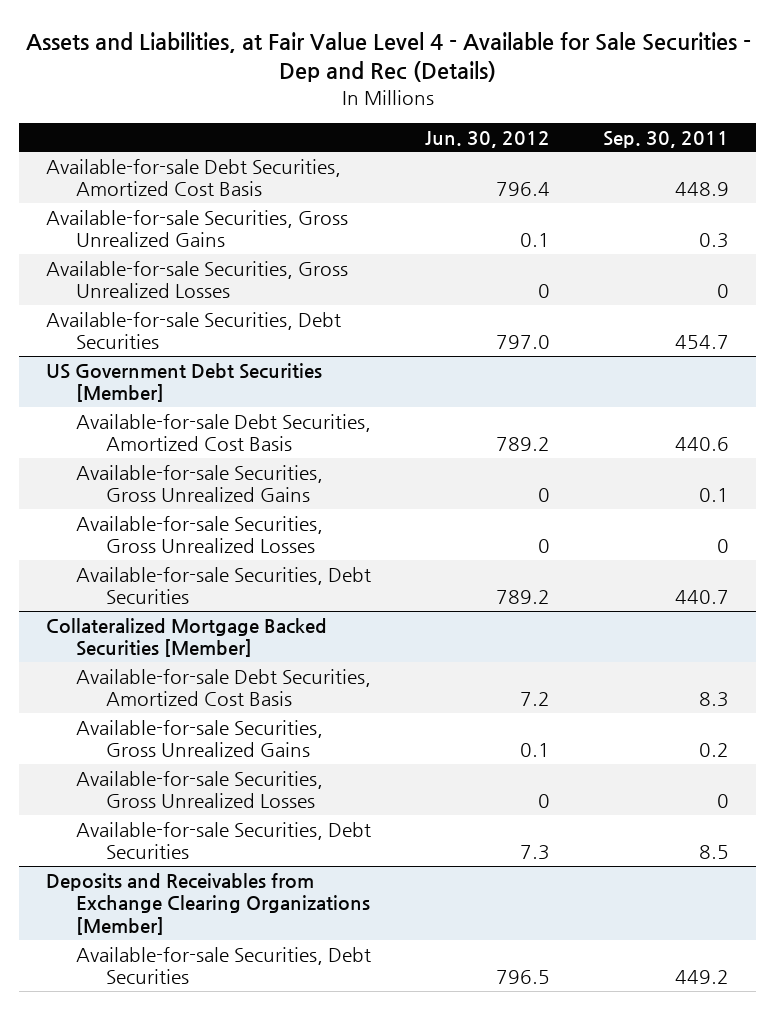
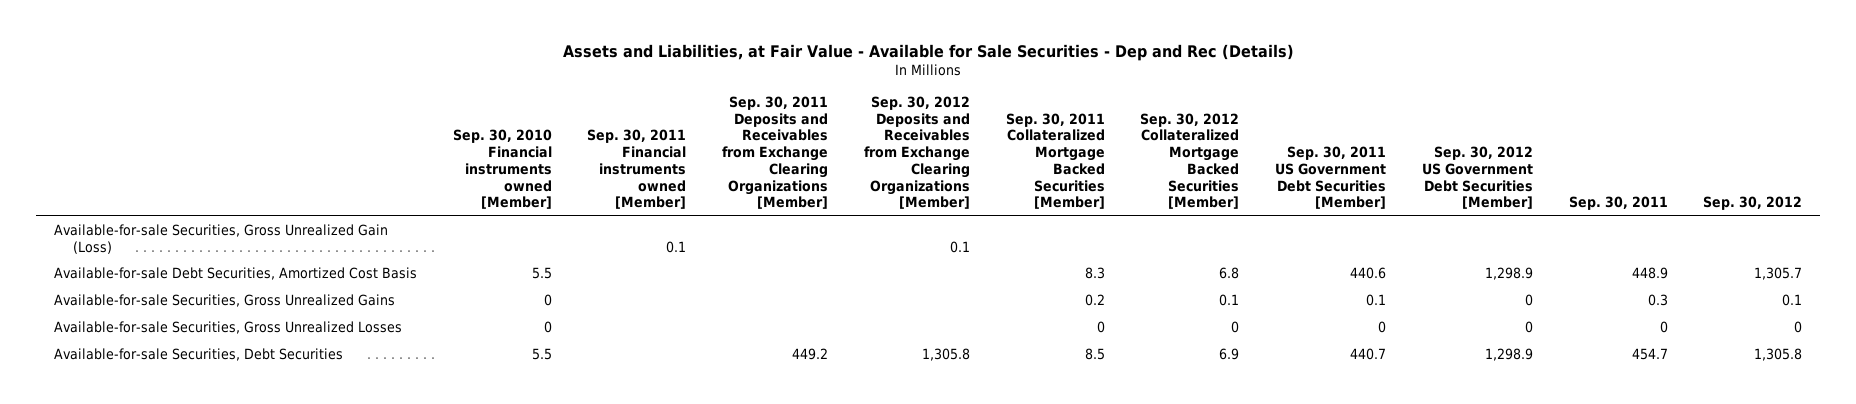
[25,31,751,83] Assets and Liabilities, at Fair Value Level 4 - Available for Sale Securities - Dep and Rec (Details) -> [563,44,1295,62] Assets and Liabilities, at Fair Value - Available for Sale Securities - Dep and Rec (Details)
[424,130,550,148] Jun. 30, 2012 -> none
none -> [452,129,552,210] Sep. 30, 2010 Financial instruments owned [Member]
none -> [587,129,687,210] Sep. 30, 2011 Financial instruments owned [Member]
none -> [722,95,829,210] Sep. 30, 2011 Deposits and Receivables from Exchange Clearing Organizations [Member]
none -> [863,95,970,210] Sep. 30, 2012 Deposits and Receivables from Exchange Clearing Organizations [Member]
none -> [1005,112,1105,210] Sep. 30, 2011 Collateralized Mortgage Backed Securities [Member]
none -> [1140,112,1240,210] Sep. 30, 2012 Collateralized Mortgage Backed Securities [Member]
none -> [1275,146,1387,210] Sep. 30, 2011 US Government Debt Securities [Member]
none -> [1421,146,1533,210] Sep. 30, 2012 US Government Debt Securities [Member]
none -> [1703,196,1803,211] Sep. 30, 2012
none -> [54,224,389,254] Available-for-sale Securities, Gross Unrealized Gain (Loss)
[46,362,323,403] US Government Debt Securities [Member] -> none
[76,413,372,452] Available-for-sale Debt Securities, Amortized Cost Basis -> none
[76,464,324,503] Available-for-sale Securities, Gross Unrealized Gains -> none
[76,515,324,554] Available-for-sale Securities, Gross Unrealized Losses -> none
[76,566,372,605] Available-for-sale Securities, Debt Securities -> none
[46,617,328,658] Collateralized Mortgage Backed Securities [Member] -> none
[76,668,372,707] Available-for-sale Debt Securities, Amortized Cost Basis -> none
[76,719,324,758] Available-for-sale Securities, Gross Unrealized Gains -> none
[76,770,324,809] Available-for-sale Securities, Gross Unrealized Losses -> none
[76,821,372,860] Available-for-sale Securities, Debt Securities -> none
[46,872,371,936] Deposits and Receivables from Exchange Clearing Organizations [Member] -> none
[76,946,372,985] Available-for-sale Securities, Debt Securities -> none

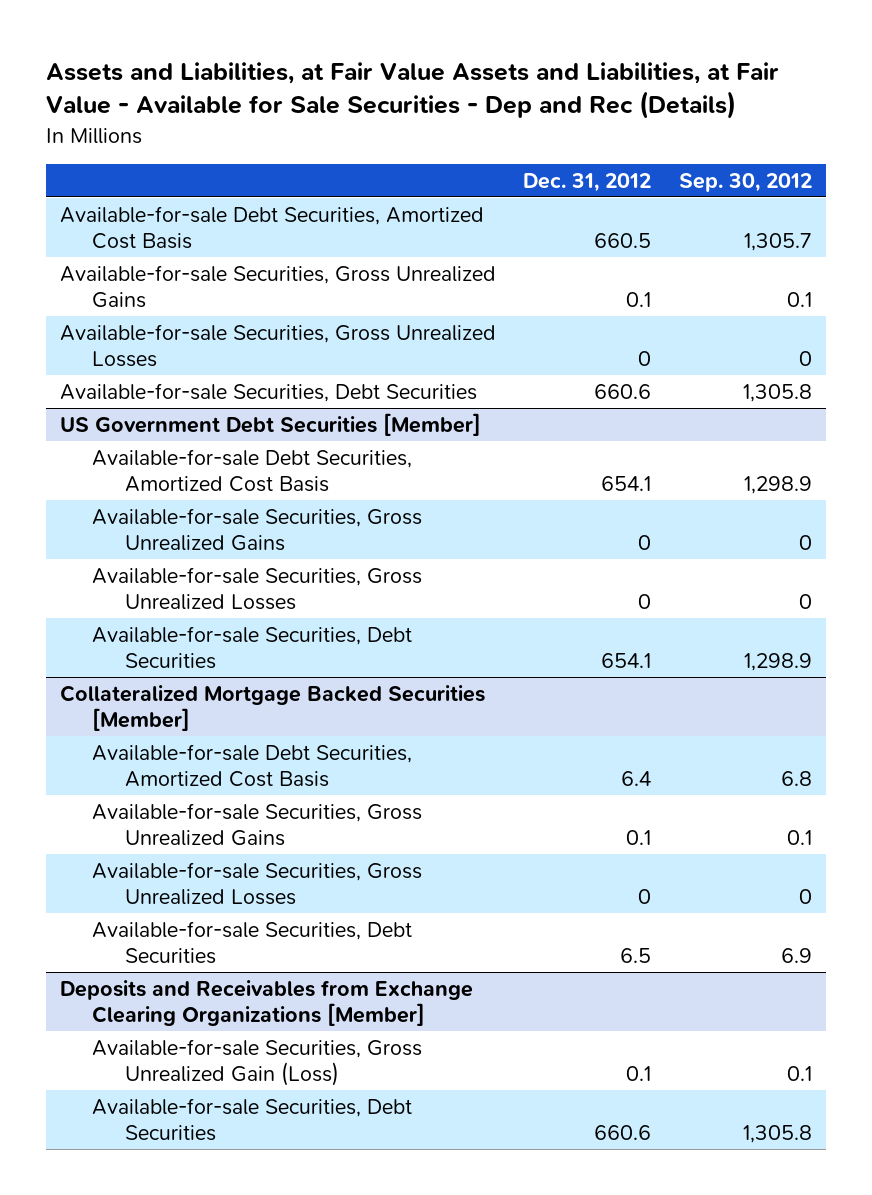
[563,44,1295,62] Assets and Liabilities, at Fair Value - Available for Sale Securities - Dep and Rec (Details) -> [45,61,779,120] Assets and Liabilities, at Fair Value Assets and Liabilities, at Fair Value - Available for Sale Securities - Dep and Rec (Details)
[452,129,552,210] Sep. 30, 2010 Financial instruments owned [Member] -> none
[587,129,687,210] Sep. 30, 2011 Financial instruments owned [Member] -> none
[722,95,829,210] Sep. 30, 2011 Deposits and Receivables from Exchange Clearing Organizations [Member] -> none
[863,95,970,210] Sep. 30, 2012 Deposits and Receivables from Exchange Clearing Organizations [Member] -> none
[1005,112,1105,210] Sep. 30, 2011 Collateralized Mortgage Backed Securities [Member] -> none
[1140,112,1240,210] Sep. 30, 2012 Collateralized Mortgage Backed Securities [Member] -> none
[1275,146,1387,210] Sep. 30, 2011 US Government Debt Securities [Member] -> none
[1421,146,1533,210] Sep. 30, 2012 US Government Debt Securities [Member] -> none
[1568,196,1668,211] Sep. 30, 2011 -> none
none -> [523,172,652,192] Dec. 31, 2012
[54,224,389,254] Available-for-sale Securities, Gross Unrealized Gain (Loss) -> none
none -> [59,412,481,436] US Government Debt Securities [Member]
none -> [92,448,413,493] Available-for-sale Debt Securities, Amortized Cost Basis
none -> [92,507,423,552] Available-for-sale Securities, Gross Unrealized Gains
none -> [92,566,423,611] Available-for-sale Securities, Gross Unrealized Losses
none -> [92,625,413,670] Available-for-sale Securities, Debt Securities
none -> [59,684,485,732] Collateralized Mortgage Backed Securities [Member]
none -> [92,743,413,788] Available-for-sale Debt Securities, Amortized Cost Basis
none -> [92,802,423,847] Available-for-sale Securities, Gross Unrealized Gains
none -> [92,861,423,906] Available-for-sale Securities, Gross Unrealized Losses
none -> [92,920,413,965] Available-for-sale Securities, Debt Securities
none -> [59,979,473,1027] Deposits and Receivables from Exchange Clearing Organizations [Member]
none -> [92,1038,423,1087] Available-for-sale Securities, Gross Unrealized Gain (Loss)
none -> [92,1097,413,1142] Available-for-sale Securities, Debt Securities

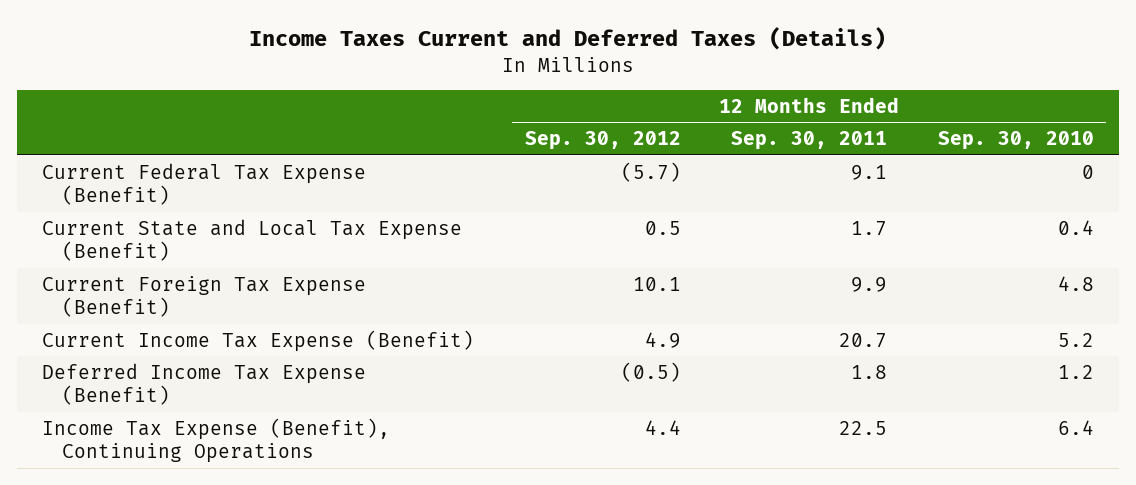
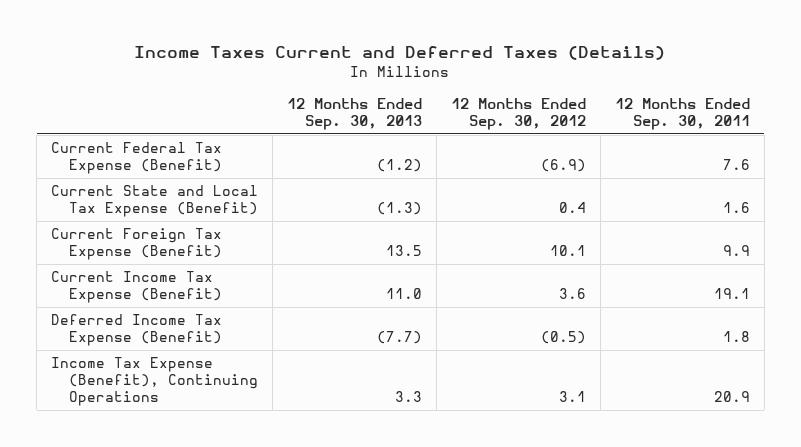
[937,131,1094,151] Sep. 30, 2010 -> none
none -> [287,97,423,131] 12 Months Ended Sep. 30, 2013
[620,161,681,182] (5.7) -> [540,159,586,173] (6.9)
[851,164,888,180] 9.1 -> [722,159,750,171] 7.6
[644,220,681,235] 0.5 -> [558,202,586,214] 0.4
[851,220,888,236] 1.7 -> [722,202,750,214] 1.6
[644,331,681,348] 4.9 -> [558,288,586,300] 3.6
[839,332,888,348] 20.7 -> [713,288,750,300] 19.1
[644,419,681,435] 4.4 -> [558,391,586,403] 3.1
[839,420,888,435] 22.5 -> [713,391,750,403] 20.9

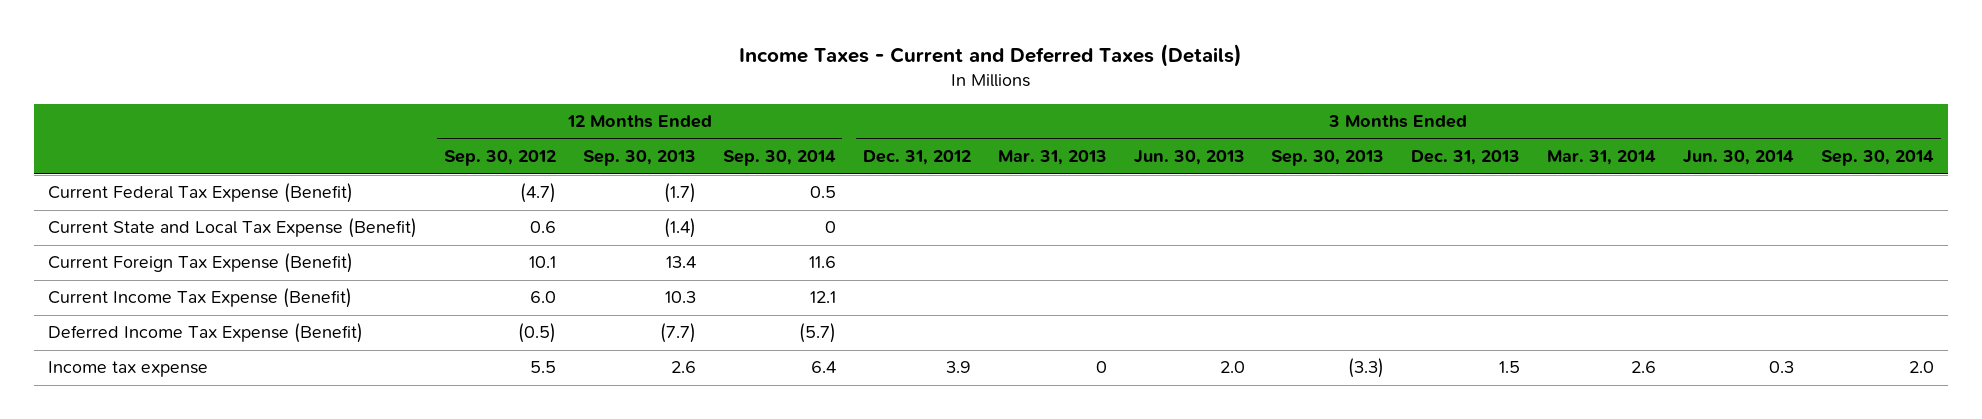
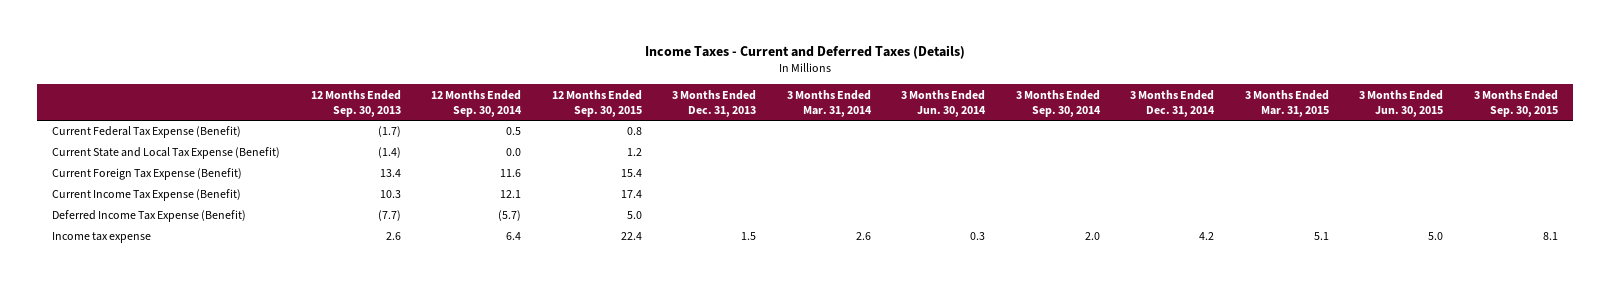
[443,150,556,167] Sep. 30, 2012 -> none
[862,150,971,166] Dec. 31, 2012 -> none
[997,150,1107,166] Mar. 31, 2013 -> none
[1133,150,1245,166] Jun. 30, 2013 -> none
[1271,150,1385,167] Sep. 30, 2013 -> none
none -> [551,89,642,118] 12 Months Ended Sep. 30, 2015
none -> [1130,89,1216,118] 3 Months Ended Dec. 31, 2014
none -> [1244,89,1329,118] 3 Months Ended Mar. 31, 2015
none -> [1359,89,1444,118] 3 Months Ended Jun. 30, 2015
none -> [1474,89,1559,118] 3 Months Ended Sep. 30, 2015
[824,221,836,234] 0 -> [506,148,522,157] 0.0

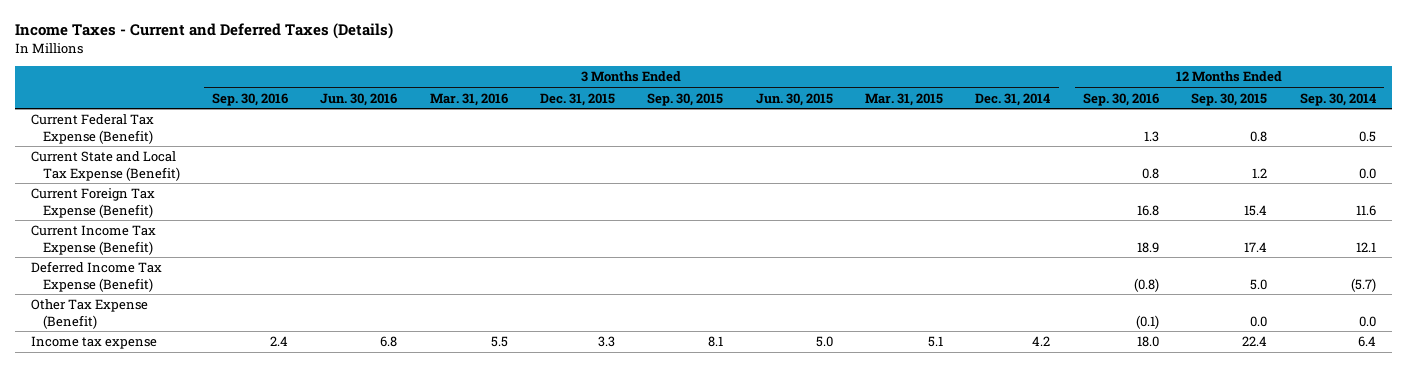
[310,89,401,118] 12 Months Ended Sep. 30, 2013 -> none
[672,89,757,118] 3 Months Ended Dec. 31, 2013 -> none
[786,89,872,118] 3 Months Ended Mar. 31, 2014 -> none
[901,89,987,118] 3 Months Ended Jun. 30, 2014 -> none
[1015,89,1101,118] 3 Months Ended Sep. 30, 2014 -> none
none -> [211,92,288,106] Sep. 30, 2016
none -> [320,92,398,106] Jun. 30, 2016
none -> [429,92,508,106] Mar. 31, 2016
none -> [540,92,616,106] Dec. 31, 2015
none -> [1082,92,1159,106] Sep. 30, 2016
none -> [31,299,149,329] Other Tax Expense (Benefit)

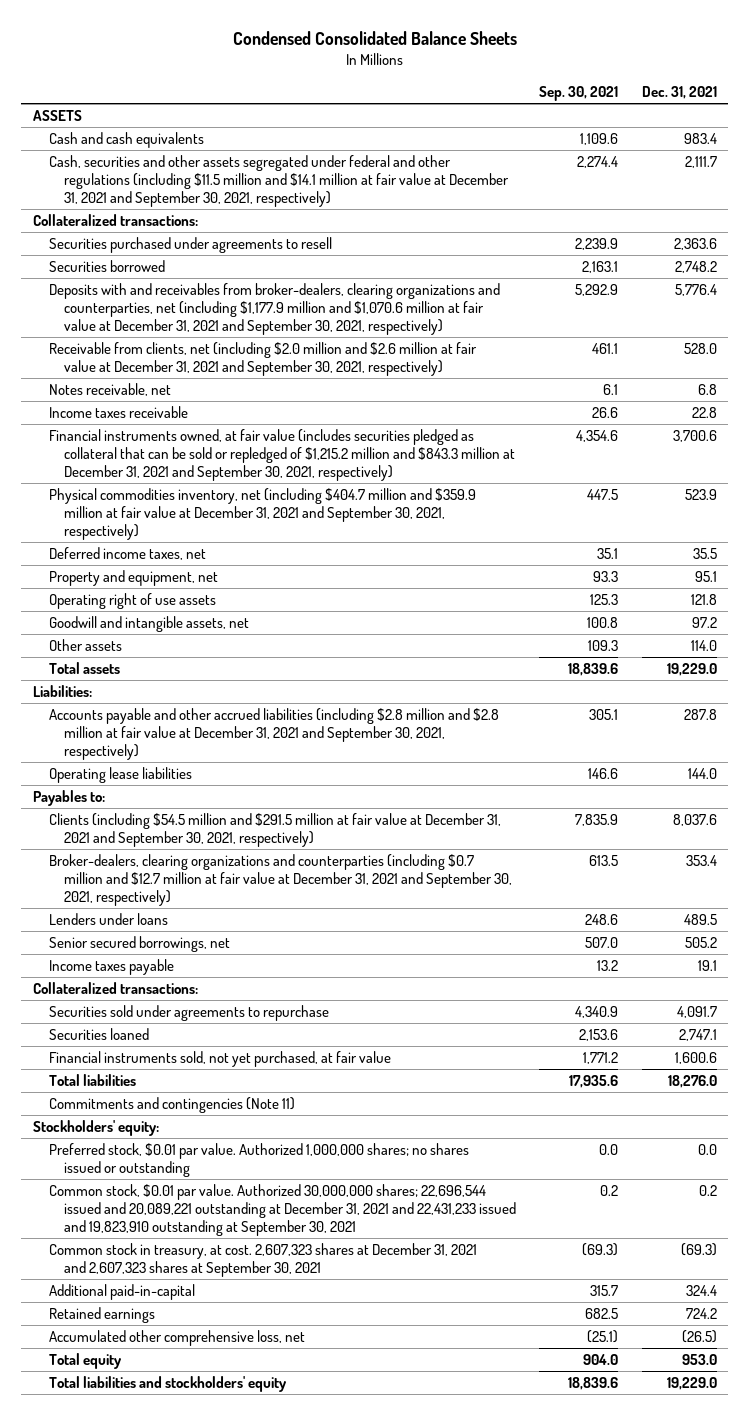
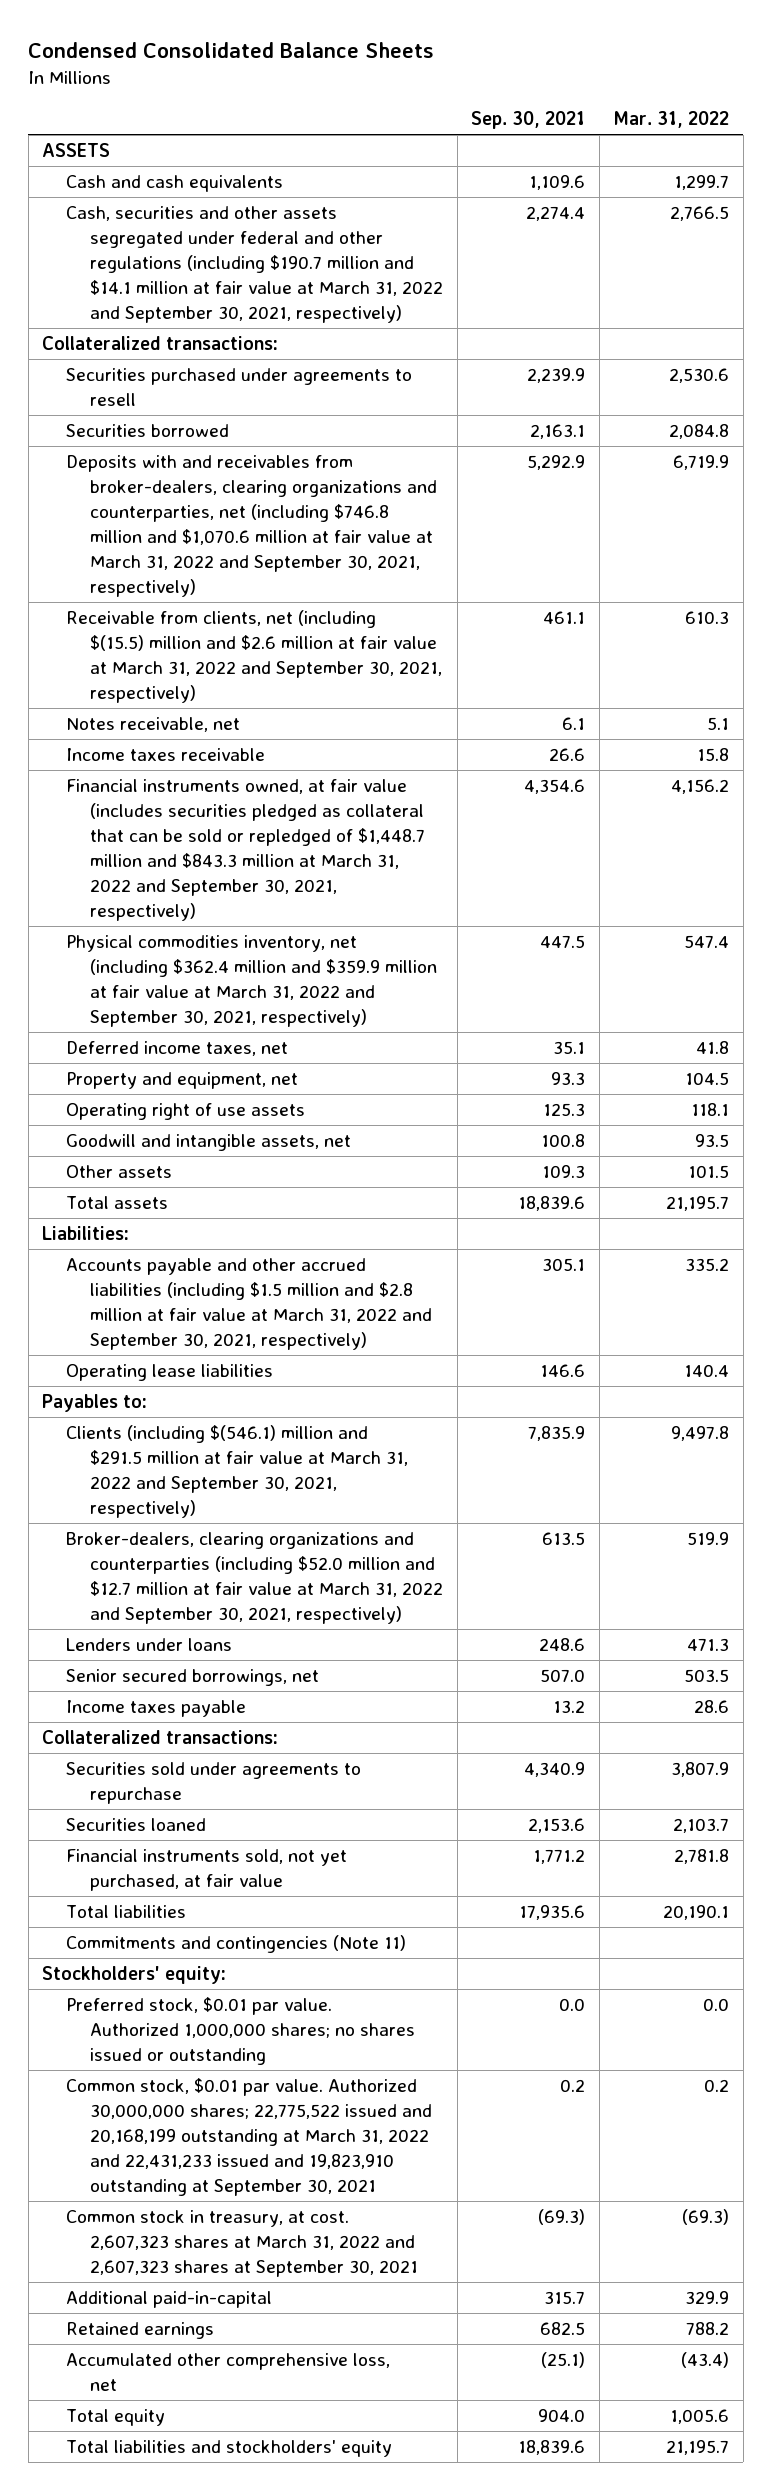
[641,86,717,100] Dec. 31, 2021 -> none
none -> [613,111,730,129] Mar. 31, 2022
[48,154,510,207] Cash, securities and other assets segregated under federal and other regulations (including $11.5 million and $14.1 million at fair value at December 31, 2021 and September 30, 2021, respectively) -> [66,205,444,323] Cash, securities and other assets segregated under federal and other regulations (including $190.7 million and $14.1 million at fair value at March 31, 2022 and September 30, 2021, respectively)
[48,282,500,335] Deposits with and receivables from broker-dealers, clearing organizations and counterparties, net (including $1,177.9 million and $1,070.6 million at fair value at December 31, 2021 and September 30, 2021, respectively) -> [66,454,438,597] Deposits with and receivables from broker-dealers, clearing organizations and counterparties, net (including $746.8 million and $1,070.6 million at fair value at March 31, 2022 and September 30, 2021, respectively)
[48,341,477,376] Receivable from clients, net (including $2.0 million and $2.6 million at fair value at December 31, 2021 and September 30, 2021, respectively) -> [66,609,443,703] Receivable from clients, net (including $(15.5) million and $2.6 million at fair value at March 31, 2022 and September 30, 2021, respectively)
[48,428,516,481] Financial instruments owned, at fair value (includes securities pledged as collateral that can be sold or repledged of $1,215.2 million and $843.3 million at December 31, 2021 and September 30, 2021, respectively) -> [66,778,426,921] Financial instruments owned, at fair value (includes securities pledged as collateral that can be sold or repledged of $1,448.7 million and $843.3 million at March 31, 2022 and September 30, 2021, respectively)
[48,487,476,540] Physical commodities inventory, net (including $404.7 million and $359.9 million at fair value at December 31, 2021 and September 30, 2021, respectively) -> [66,934,438,1027] Physical commodities inventory, net (including $362.4 million and $359.9 million at fair value at March 31, 2022 and September 30, 2021, respectively)
[48,707,499,760] Accounts payable and other accrued liabilities (including $2.8 million and $2.8 million at fair value at December 31, 2021 and September 30, 2021, respectively) -> [66,1257,433,1350] Accounts payable and other accrued liabilities (including $1.5 million and $2.8 million at fair value at March 31, 2022 and September 30, 2021, respectively)
[48,812,501,847] Clients (including $54.5 million and $291.5 million at fair value at December 31, 2021 and September 30, 2021, respectively) -> [66,1424,409,1518] Clients (including $(546.1) million and $291.5 million at fair value at March 31, 2022 and September 30, 2021, respectively)
[48,853,513,906] Broker-dealers, clearing organizations and counterparties (including $0.7 million and $12.7 million at fair value at December 31, 2021 and September 30, 2021, respectively) -> [66,1531,444,1624] Broker-dealers, clearing organizations and counterparties (including $52.0 million and $12.7 million at fair value at March 31, 2022 and September 30, 2021, respectively)
[48,1183,517,1236] Common stock, $0.01 par value. Authorized 30,000,000 shares; 22,696,544 issued and 20,089,221 outstanding at December 31, 2021 and 22,431,233 issued and 19,823,910 outstanding at September 30, 2021 -> [66,2077,433,2196] Common stock, $0.01 par value. Authorized 30,000,000 shares; 22,775,522 issued and 20,168,199 outstanding at March 31, 2022 and 22,431,233 issued and 19,823,910 outstanding at September 30, 2021
[48,1242,477,1277] Common stock in treasury, at cost. 2,607,323 shares at December 31, 2021 and 2,607,323 shares at September 30, 2021 -> [66,2209,419,2277] Common stock in treasury, at cost. 2,607,323 shares at March 31, 2022 and 2,607,323 shares at September 30, 2021

